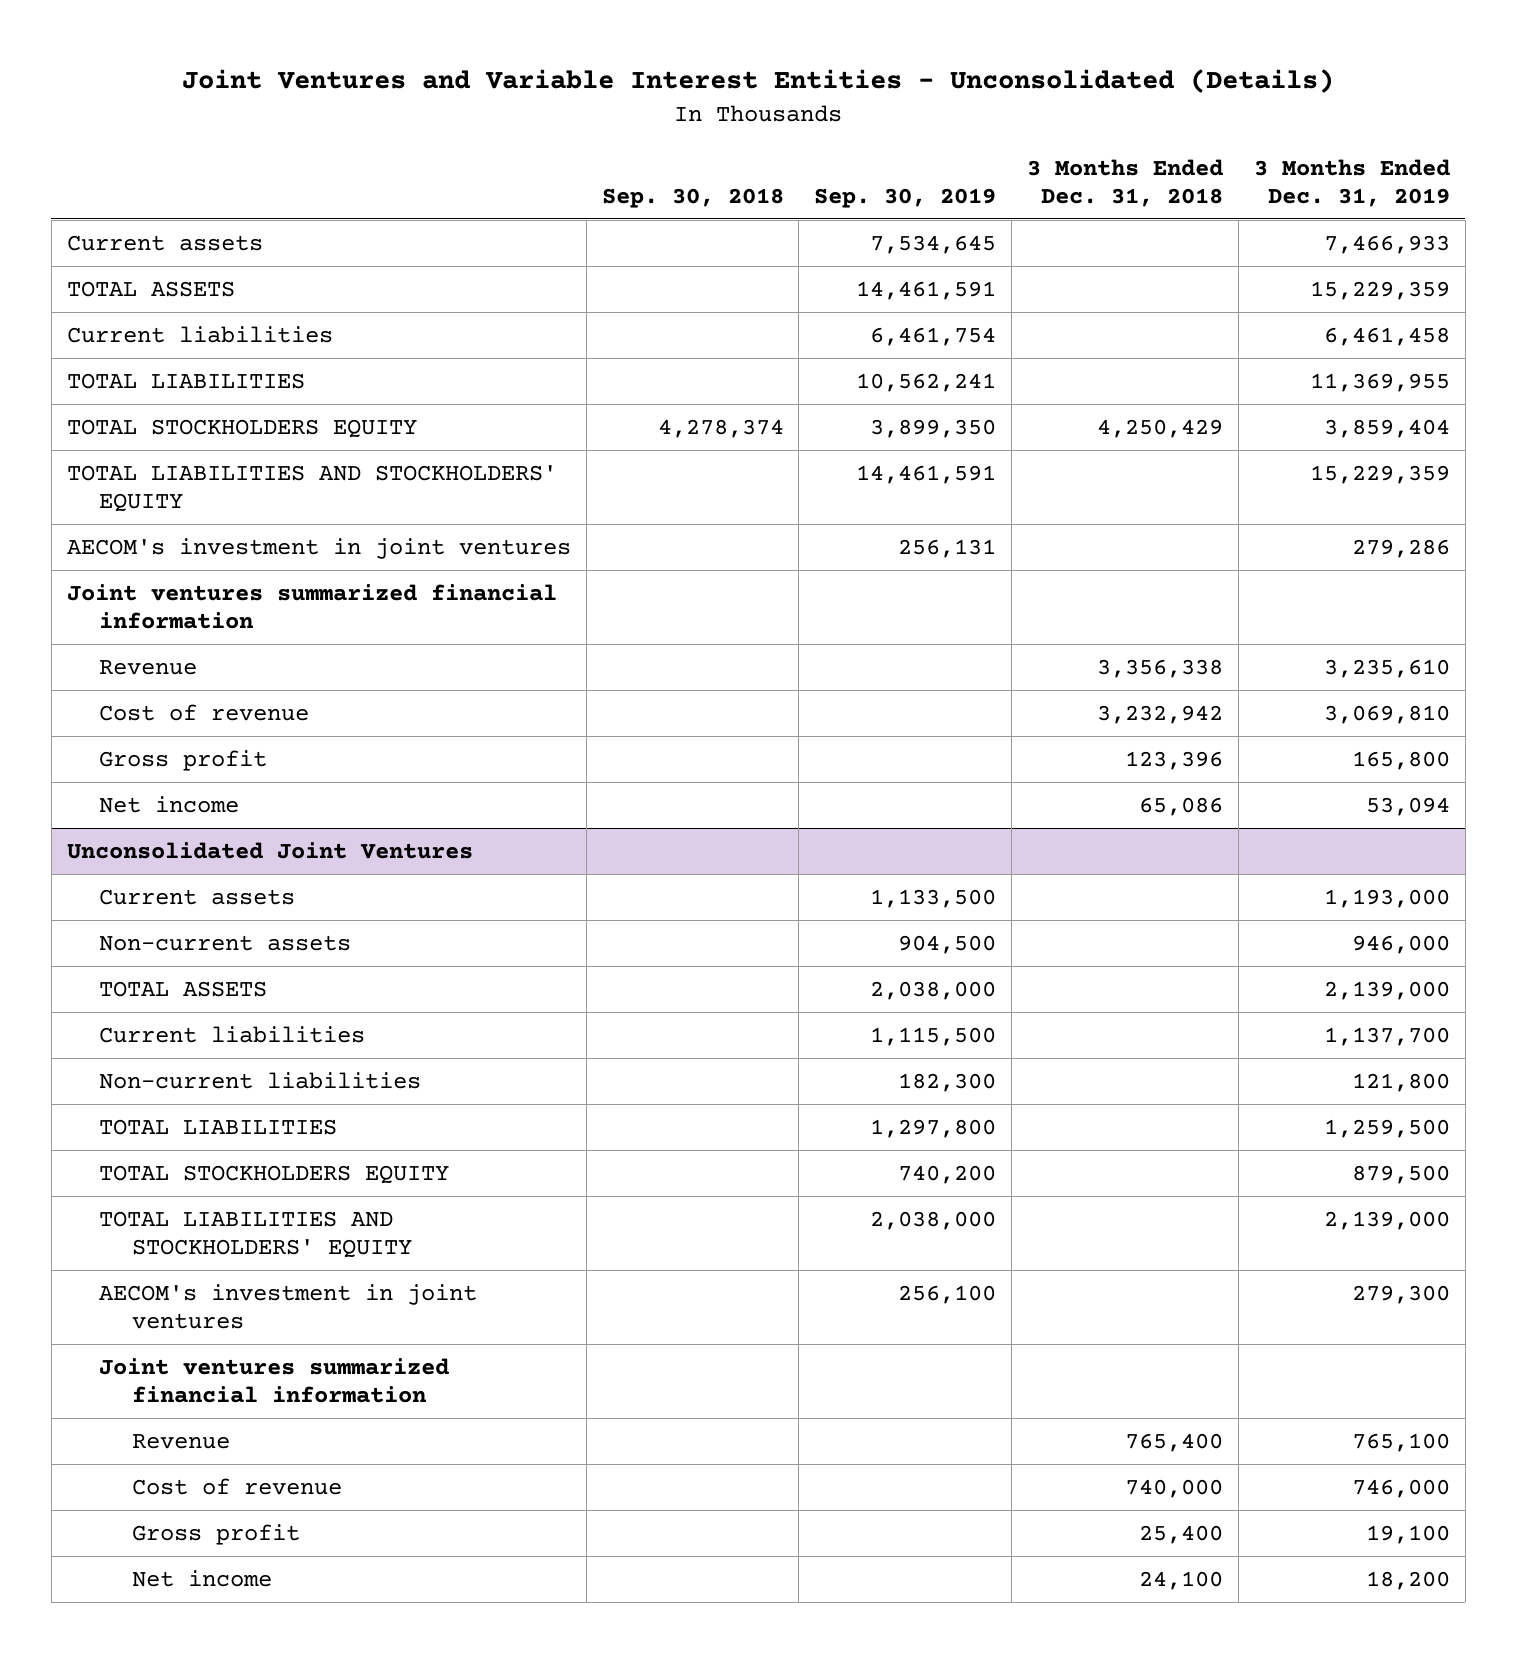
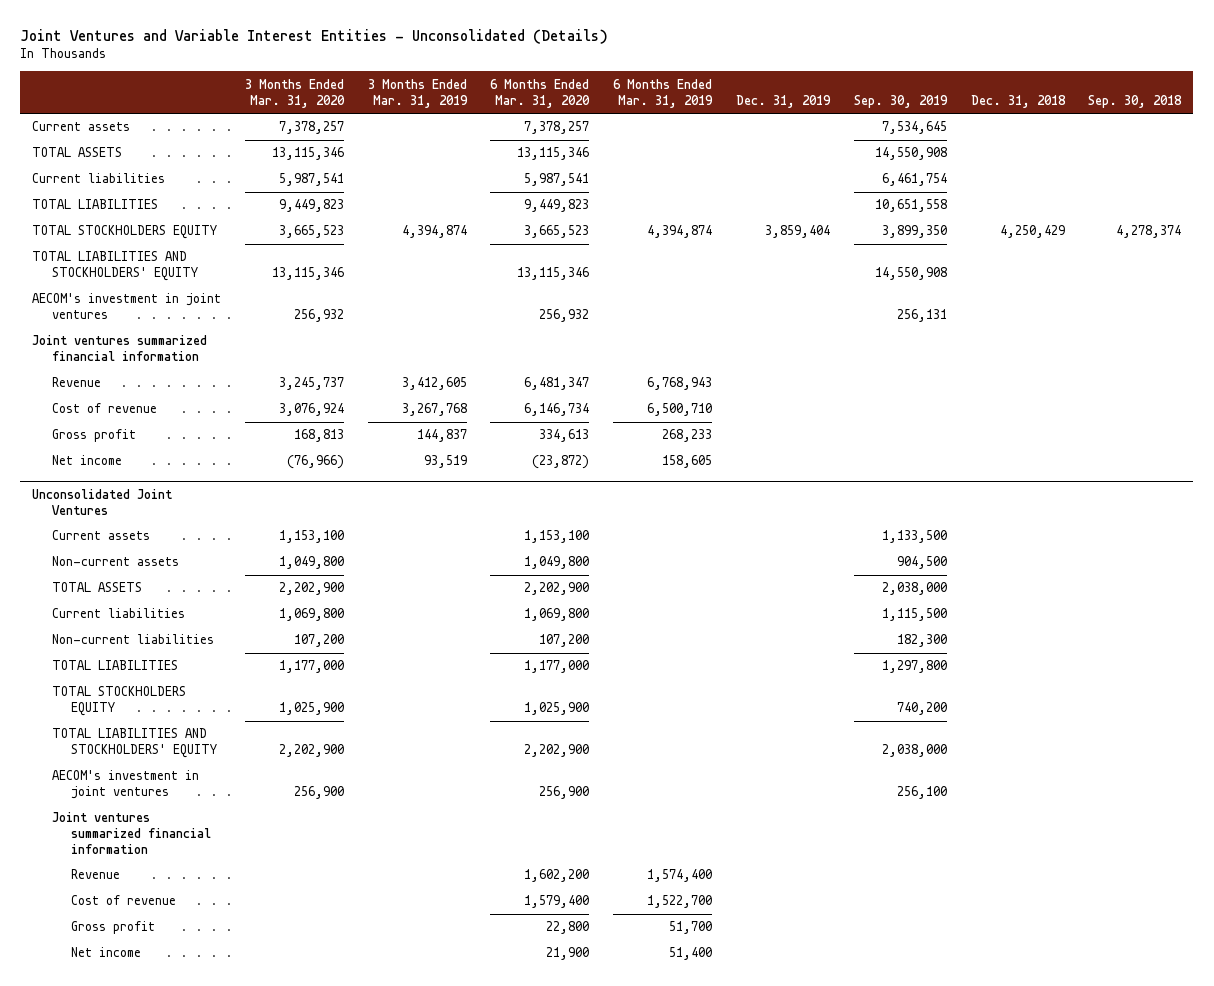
[1027,158,1224,207] 3 Months Ended Dec. 31, 2018 -> none
[1253,158,1450,207] 3 Months Ended Dec. 31, 2019 -> none
none -> [244,78,345,108] 3 Months Ended Mar. 31, 2020
none -> [367,78,468,108] 3 Months Ended Mar. 31, 2019
none -> [490,78,591,108] 6 Months Ended Mar. 31, 2020
none -> [613,78,714,108] 6 Months Ended Mar. 31, 2019
none -> [736,94,832,108] Dec. 31, 2019
none -> [970,94,1066,108] Dec. 31, 2018
[856,281,997,301] 14,461,591 -> [874,147,947,161] 14,550,908
[856,373,997,393] 10,562,241 -> [874,199,947,213] 10,651,558
[856,465,997,485] 14,461,591 -> [874,267,947,281] 14,550,908

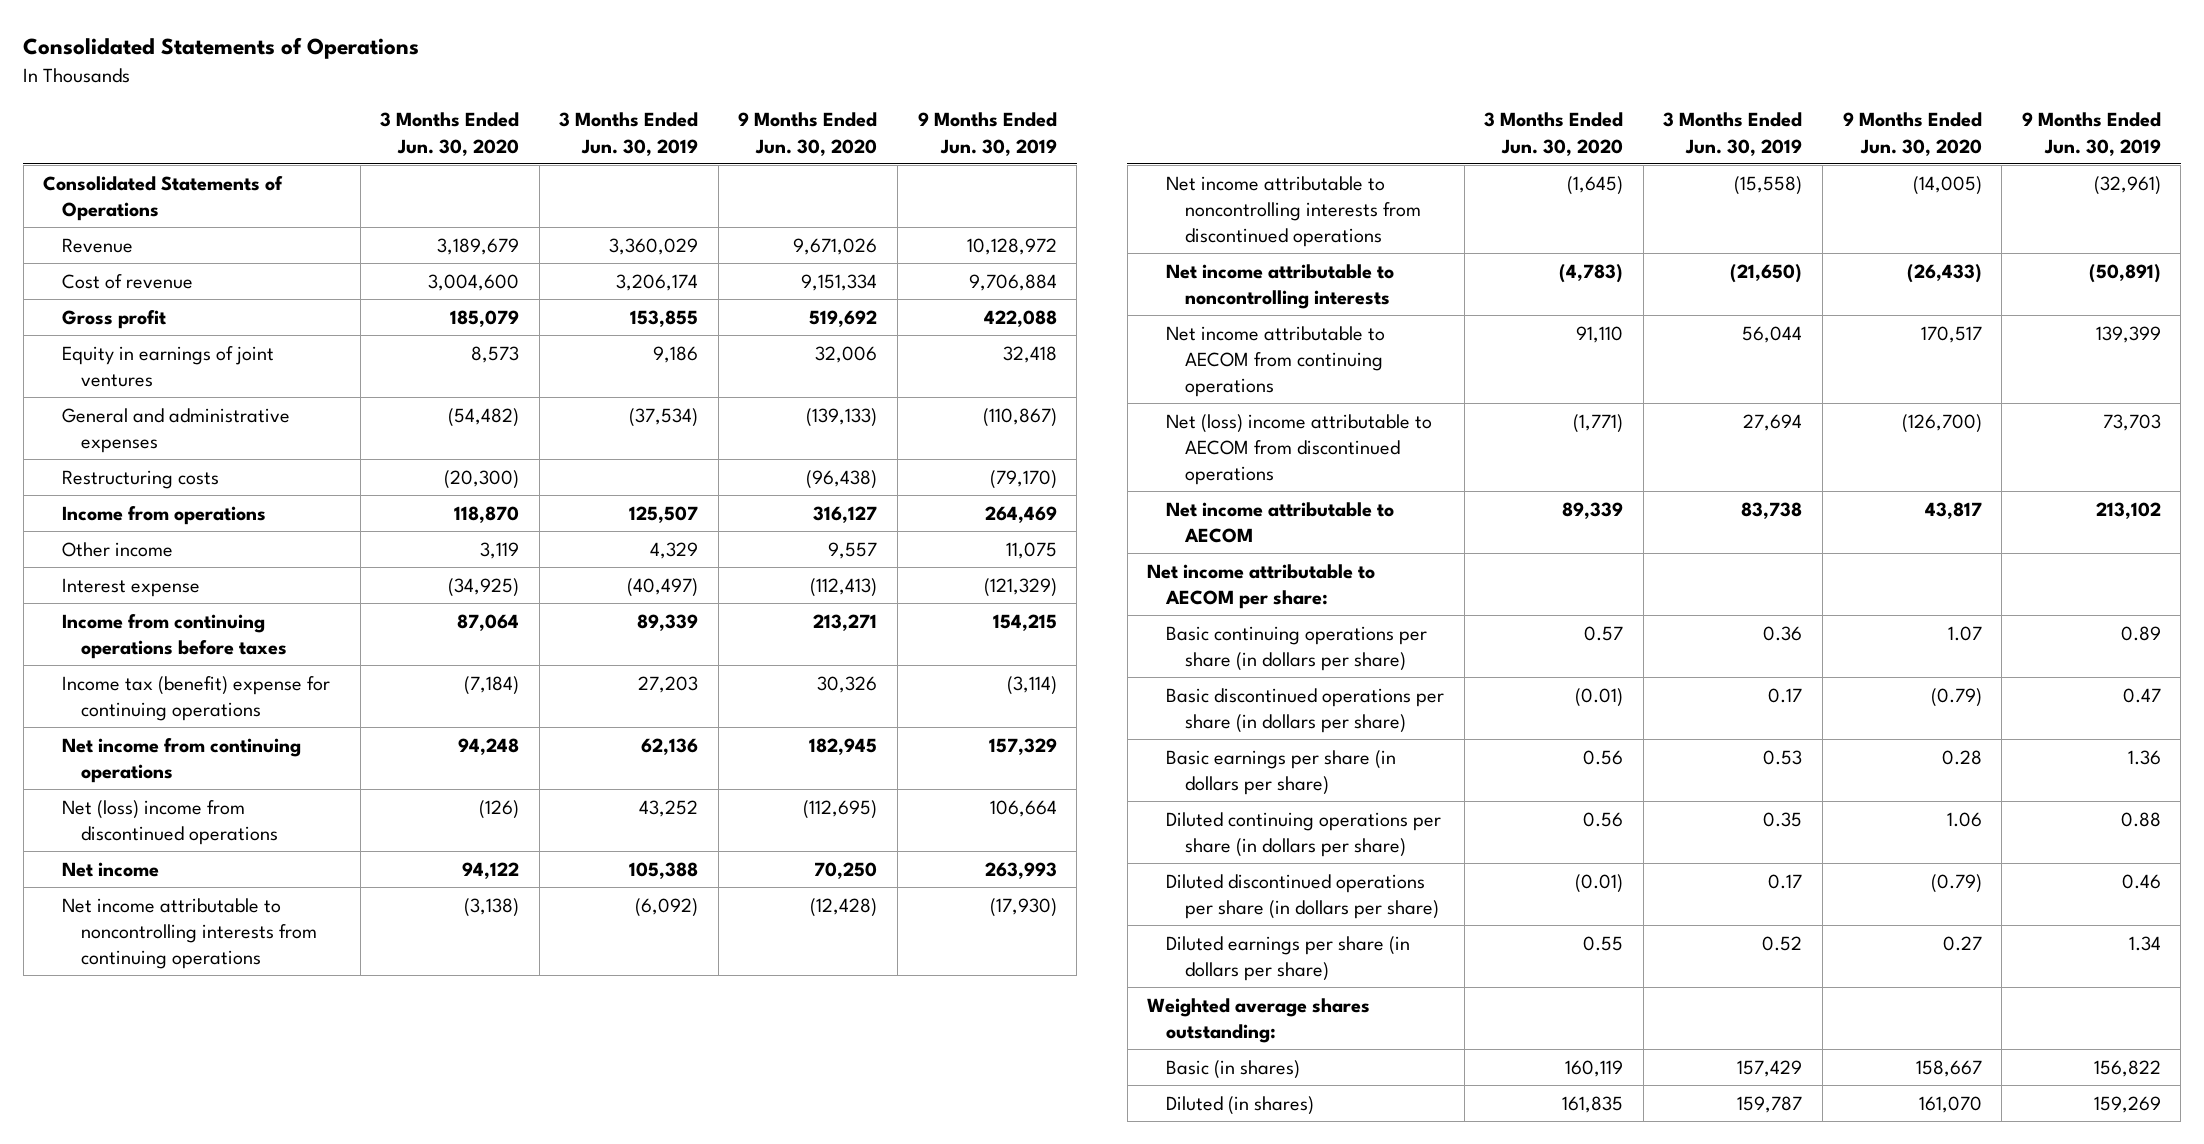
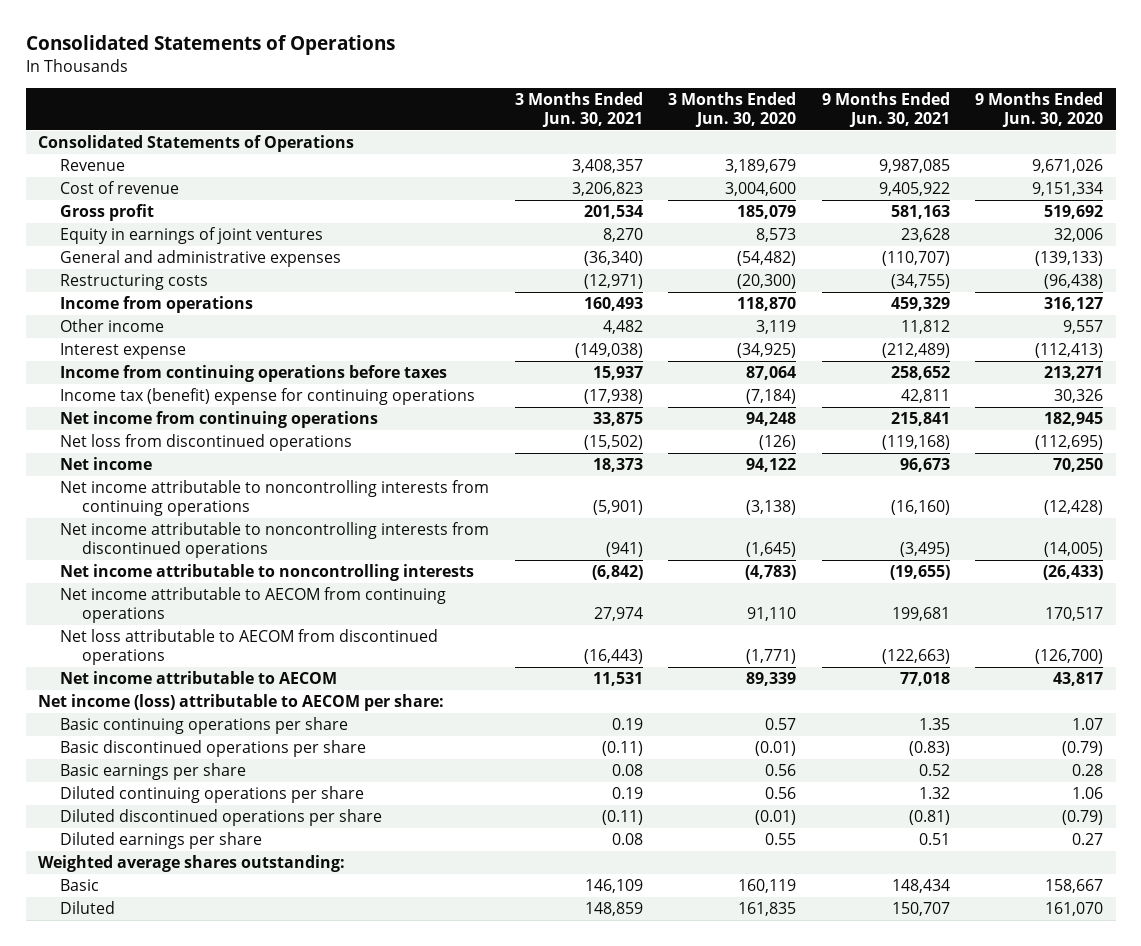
[559,112,699,156] 3 Months Ended Jun. 30, 2019 -> none
[917,112,1057,156] 9 Months Ended Jun. 30, 2019 -> none
none -> [514,92,643,128] 3 Months Ended Jun. 30, 2021
none -> [821,92,950,128] 9 Months Ended Jun. 30, 2021
[61,799,278,845] Net (loss) income from discontinued operations -> [60,434,353,452] Net loss from discontinued operations
[1166,413,1433,485] Net (loss) income attributable to AECOM from discontinued operations -> [60,629,439,666] Net loss attributable to AECOM from discontinued operations
[1147,563,1376,609] Net income attributable to AECOM per share: -> [38,694,445,712] Net income (loss) attributable to AECOM per share:
[1166,625,1428,671] Basic continuing operations per share (in dollars per share) -> [60,717,349,735] Basic continuing operations per share
[1166,687,1445,733] Basic discontinued operations per share (in dollars per share) -> [60,740,367,758] Basic discontinued operations per share
[1166,749,1397,795] Basic earnings per share (in dollars per share) -> [60,763,247,781] Basic earnings per share
[1166,811,1442,857] Diluted continuing operations per share (in dollars per share) -> [60,786,365,804] Diluted continuing operations per share
[1166,873,1439,919] Diluted discontinued operations per share (in dollars per share) -> [60,809,383,827] Diluted discontinued operations per share
[1166,935,1411,981] Diluted earnings per share (in dollars per share) -> [60,832,263,850] Diluted earnings per share
[1166,1059,1301,1079] Basic (in shares) -> [60,879,100,892] Basic
[1166,1095,1315,1115] Diluted (in shares) -> [60,901,116,915] Diluted

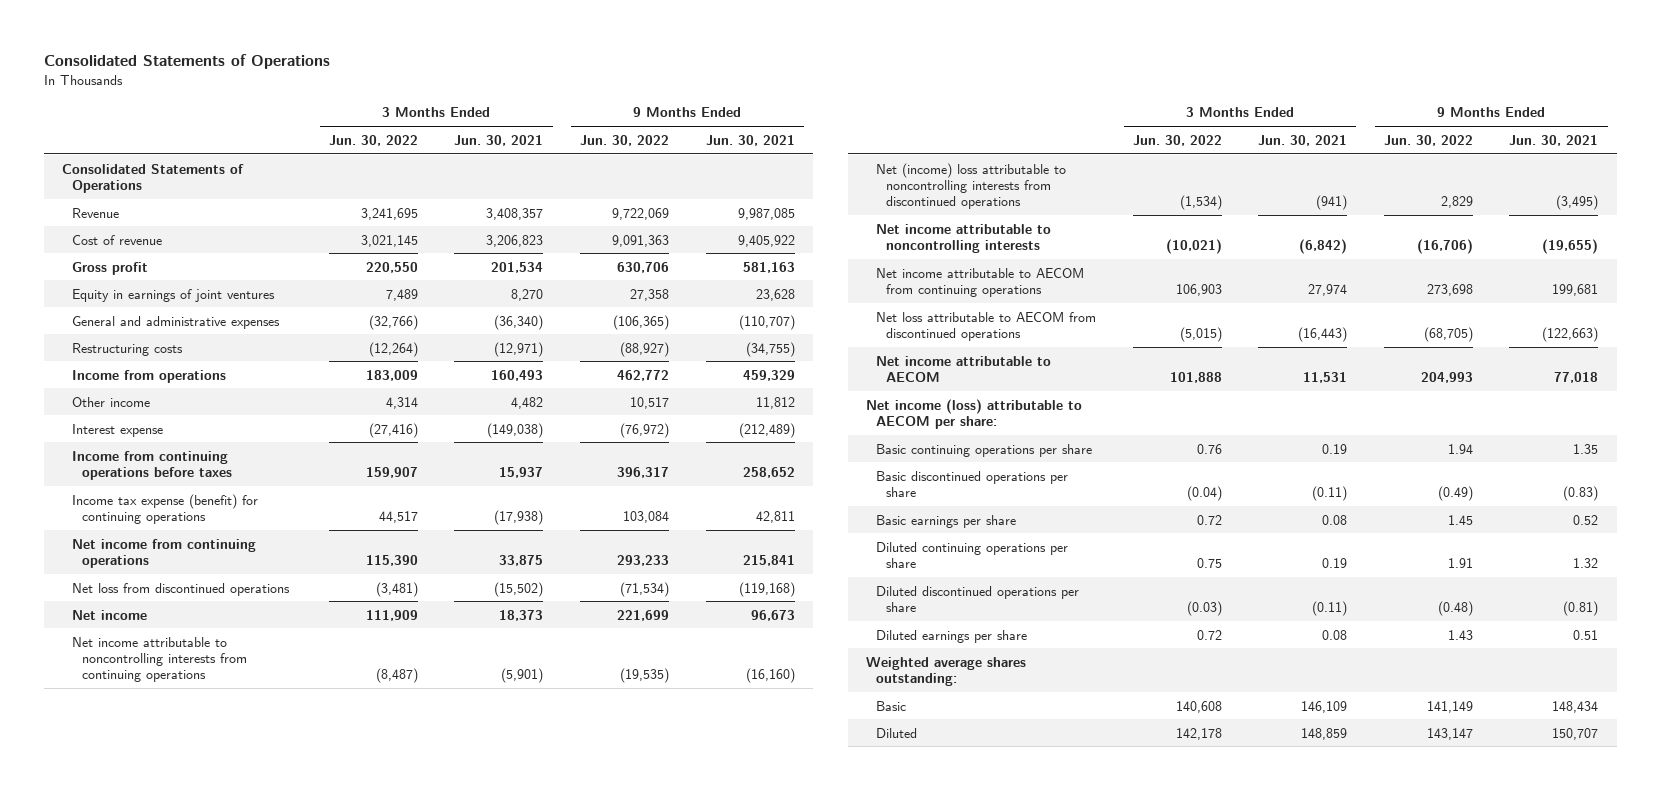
[668,92,797,128] 3 Months Ended Jun. 30, 2020 -> none
[975,92,1104,128] 9 Months Ended Jun. 30, 2020 -> none
none -> [328,134,418,146] Jun. 30, 2022
none -> [579,134,669,146] Jun. 30, 2022
[60,388,476,406] Income tax (benefit) expense for continuing operations -> [72,493,259,525] Income tax expense (benefit) for continuing operations
[60,522,490,559] Net income attributable to noncontrolling interests from discontinued operations -> [876,162,1067,210] Net (income) loss attributable to noncontrolling interests from discontinued operations

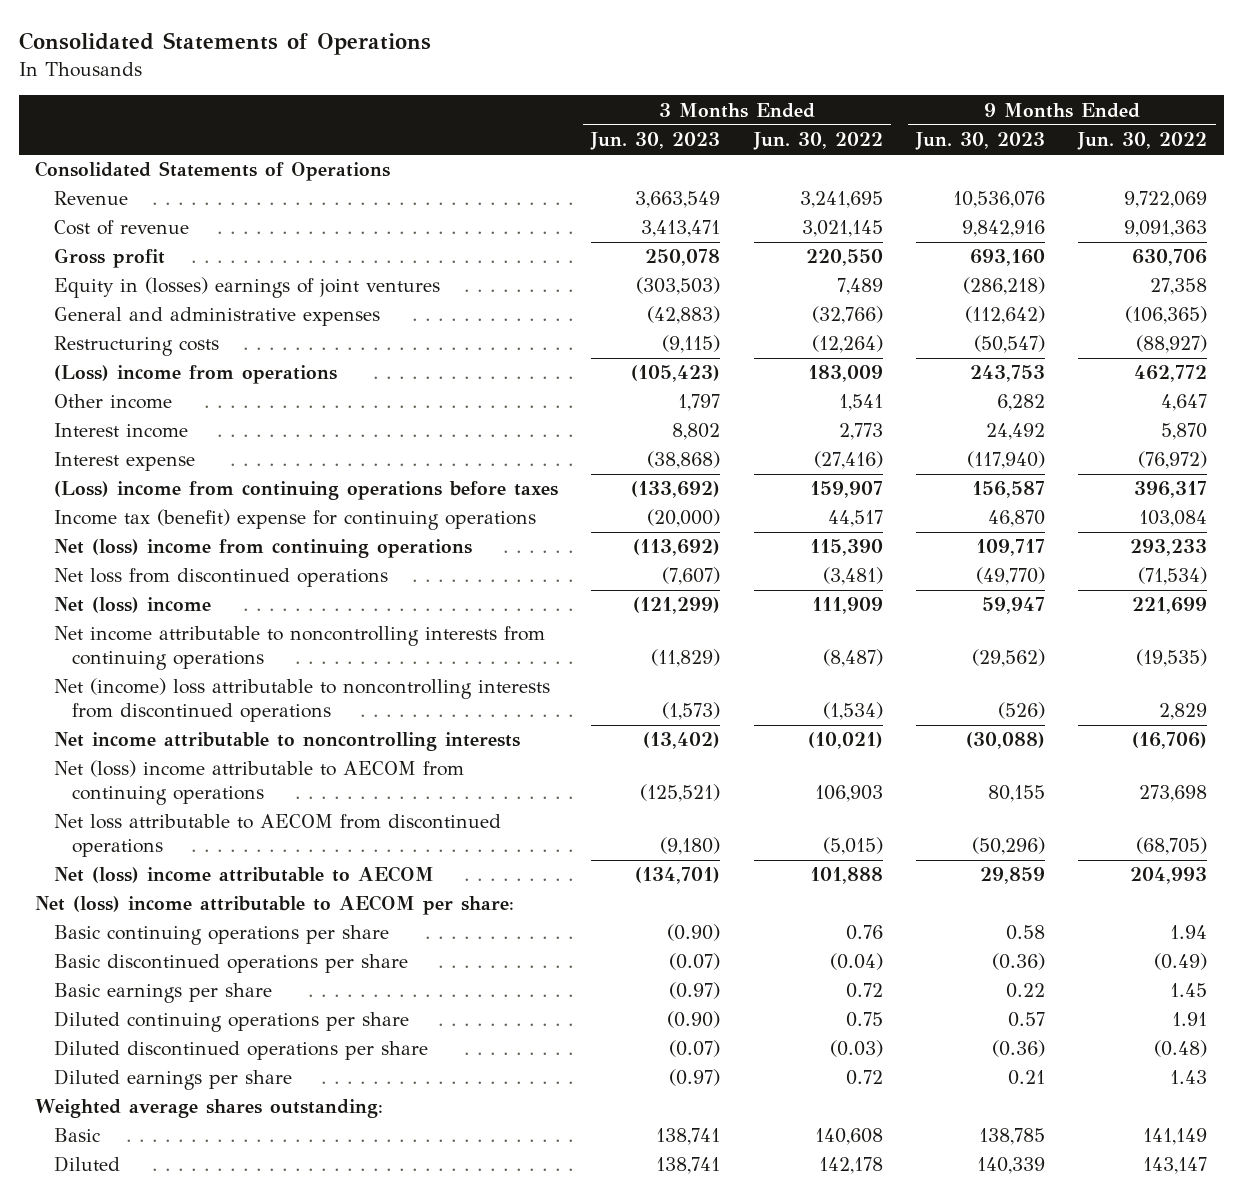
[454,134,544,146] Jun. 30, 2021 -> none
[705,134,795,146] Jun. 30, 2021 -> none
none -> [590,132,721,151] Jun. 30, 2023
none -> [915,132,1046,151] Jun. 30, 2023
[72,288,276,302] Equity in earnings of joint ventures -> [53,277,440,299] Equity in (losses) earnings of joint ventures
[72,369,227,383] Income from operations -> [53,365,337,385] (Loss) income from operations
[385,396,418,409] 4,314 -> [838,394,883,412] 1,541
[629,396,669,409] 10,517 -> [1161,394,1208,412] 4,647
none -> [53,423,188,439] Interest income
[72,450,233,481] Income from continuing operations before taxes -> [53,481,558,501] (Loss) income from continuing operations before taxes
[72,493,259,525] Income tax expense (benefit) for continuing operations -> [53,509,536,531] Income tax (benefit) expense for continuing operations
[72,538,257,569] Net income from continuing operations -> [53,539,472,559] Net (loss) income from continuing operations
[72,609,148,620] Net income -> [53,597,211,614] Net (loss) income
[876,267,1085,298] Net income attributable to AECOM from continuing operations -> [53,760,464,805] Net (loss) income attributable to AECOM from continuing operations
[876,355,1052,383] Net income attributable to AECOM -> [53,866,434,884] Net (loss) income attributable to AECOM
[866,398,1083,430] Net income (loss) attributable to AECOM per share: -> [35,895,515,916] Net (loss) income attributable to AECOM per share:

